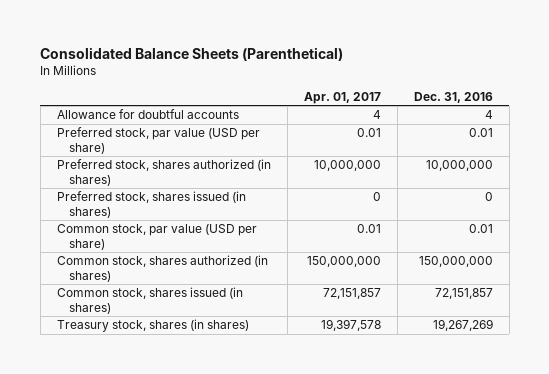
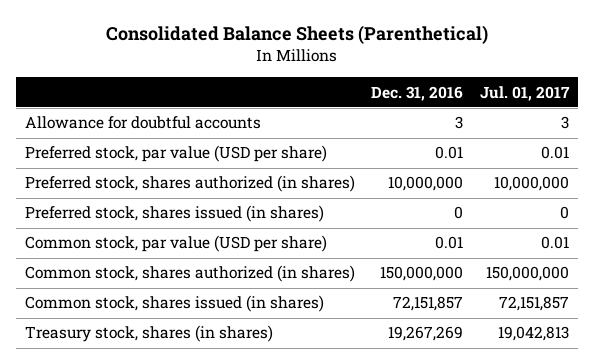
[303,91,381,104] Apr. 01, 2017 -> none
none -> [480,85,571,101] Jul. 01, 2017
[484,110,493,120] 4 -> [455,116,464,130] 3

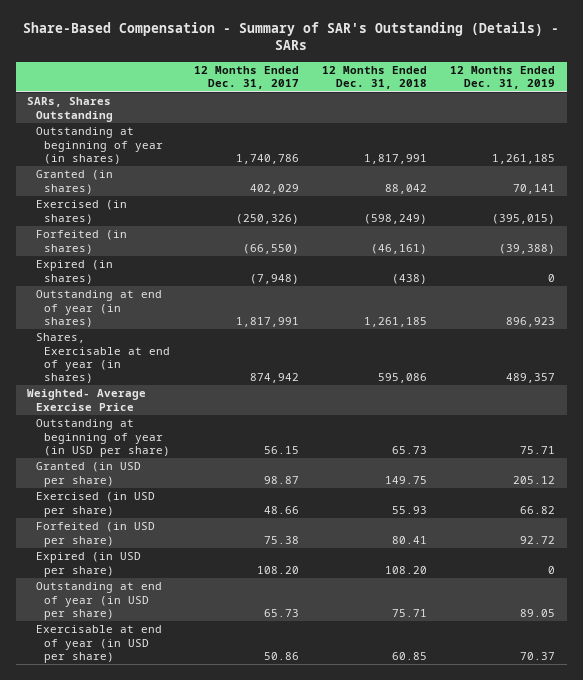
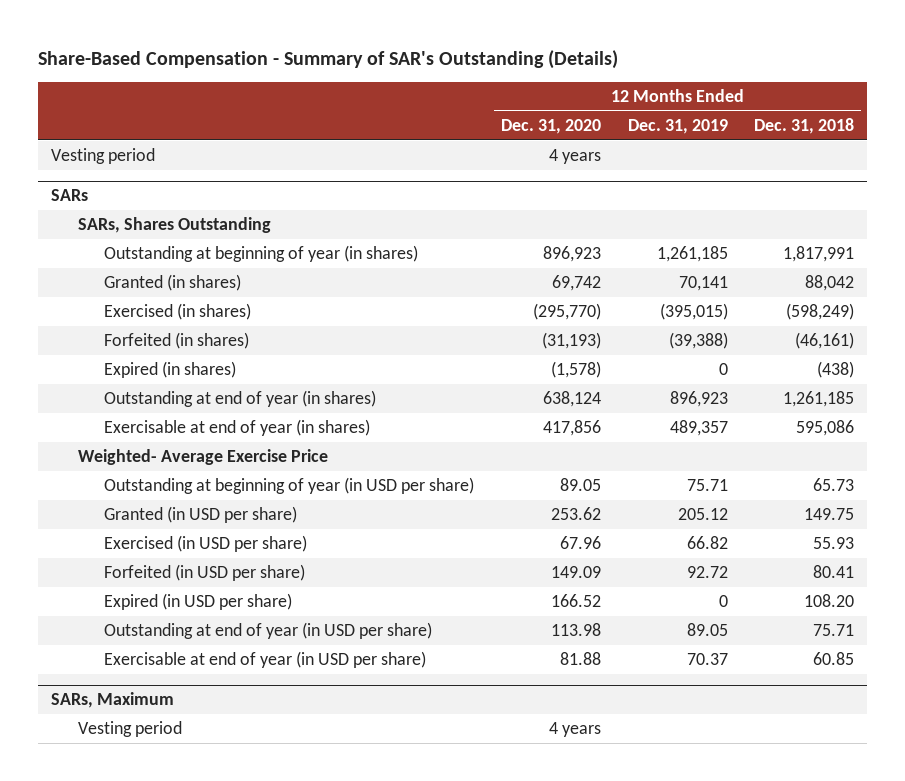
[23,22,560,51] Share-Based Compensation - Summary of SAR's Outstanding (Details) - SARs -> [38,49,619,69] Share-Based Compensation - Summary of SAR's Outstanding (Details)
[193,66,299,90] 12 Months Ended Dec. 31, 2017 -> none
none -> [500,118,601,134] Dec. 31, 2020
none -> [51,147,156,164] Vesting period
none -> [51,189,89,202] SARs
[35,333,171,383] Shares, Exercisable at end of year (in shares) -> [104,418,371,436] Exercisable at end of year (in shares)
none -> [51,692,175,709] SARs, Maximum
none -> [77,720,182,737] Vesting period

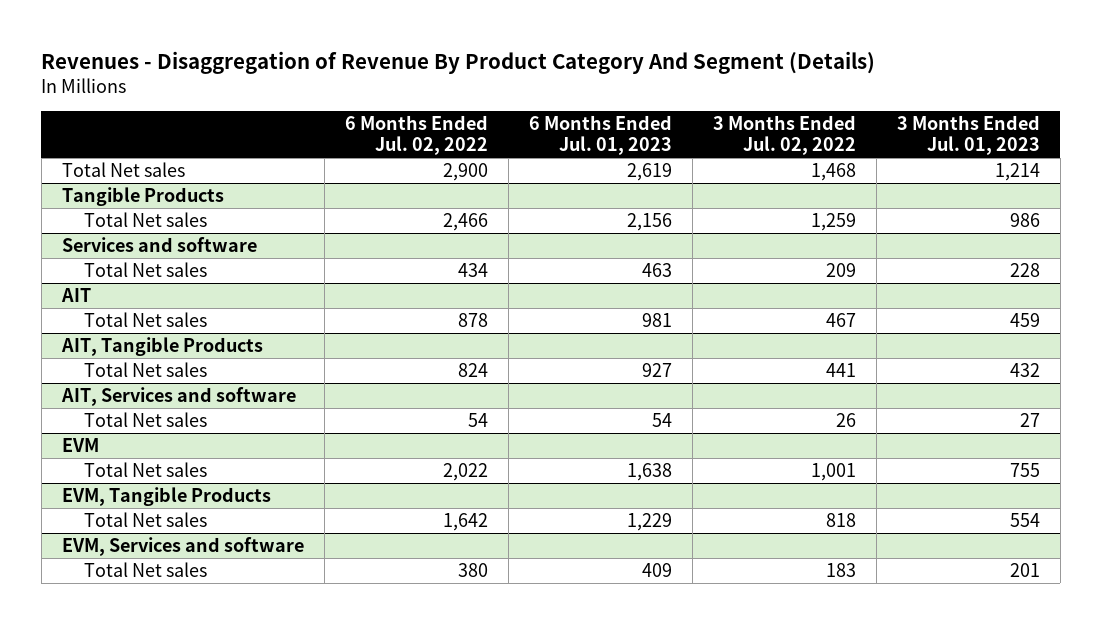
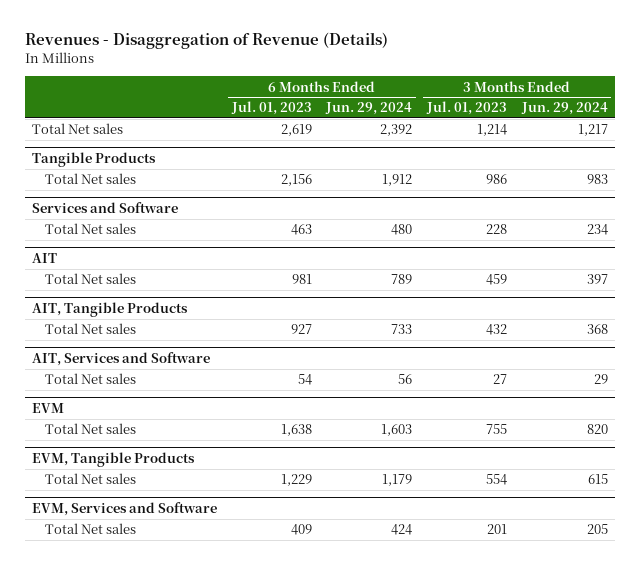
[41,50,876,74] Revenues - Disaggregation of Revenue By Product Category And Segment (Details) -> [24,32,388,50] Revenues - Disaggregation of Revenue (Details)
[344,114,488,155] 6 Months Ended Jul. 02, 2022 -> none
[712,114,856,155] 3 Months Ended Jul. 02, 2022 -> none
none -> [325,102,413,116] Jun. 29, 2024
none -> [520,102,608,116] Jun. 29, 2024
[61,237,257,253] Services and software -> [32,202,179,214] Services and Software
[60,387,296,407] AIT, Services and software -> [32,352,211,367] AIT, Services and Software
[61,537,304,557] EVM, Services and software -> [32,502,218,517] EVM, Services and Software

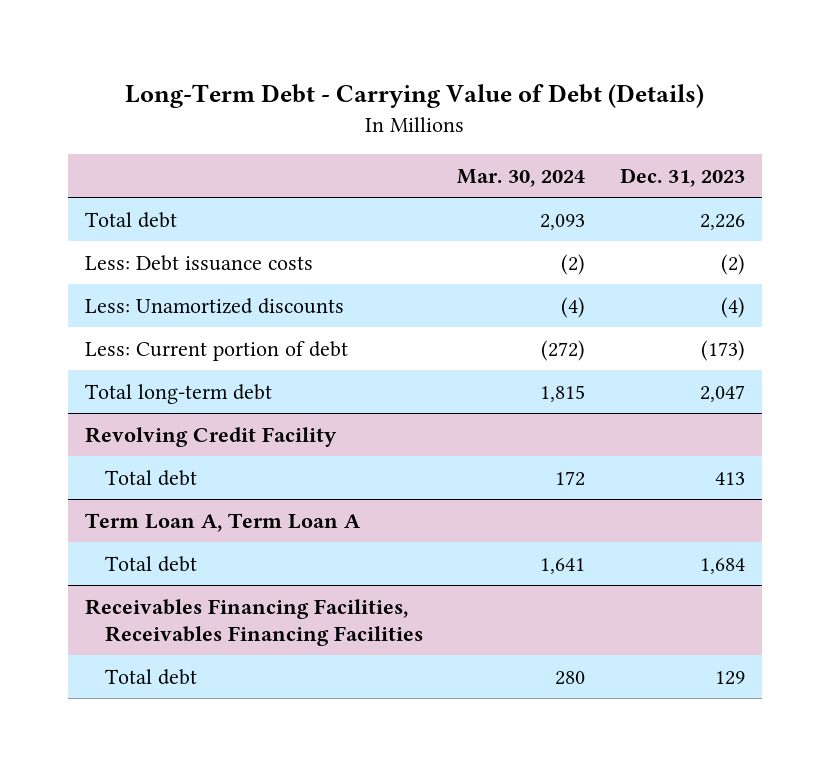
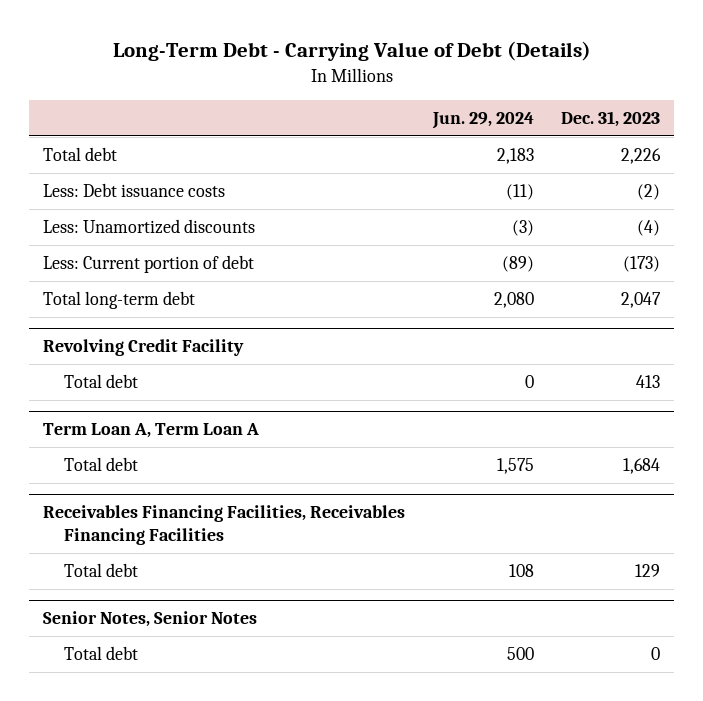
[457,168,586,187] Mar. 30, 2024 -> none
none -> [431,111,534,129] Jun. 29, 2024
none -> [42,611,257,628] Senior Notes, Senior Notes
none -> [64,646,139,661] Total debt

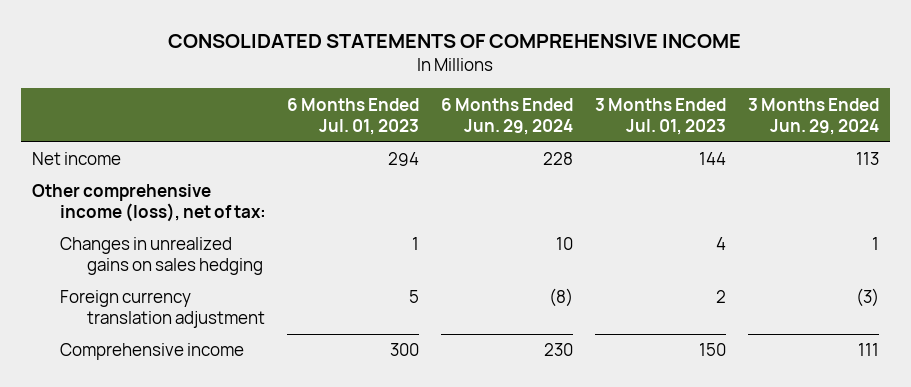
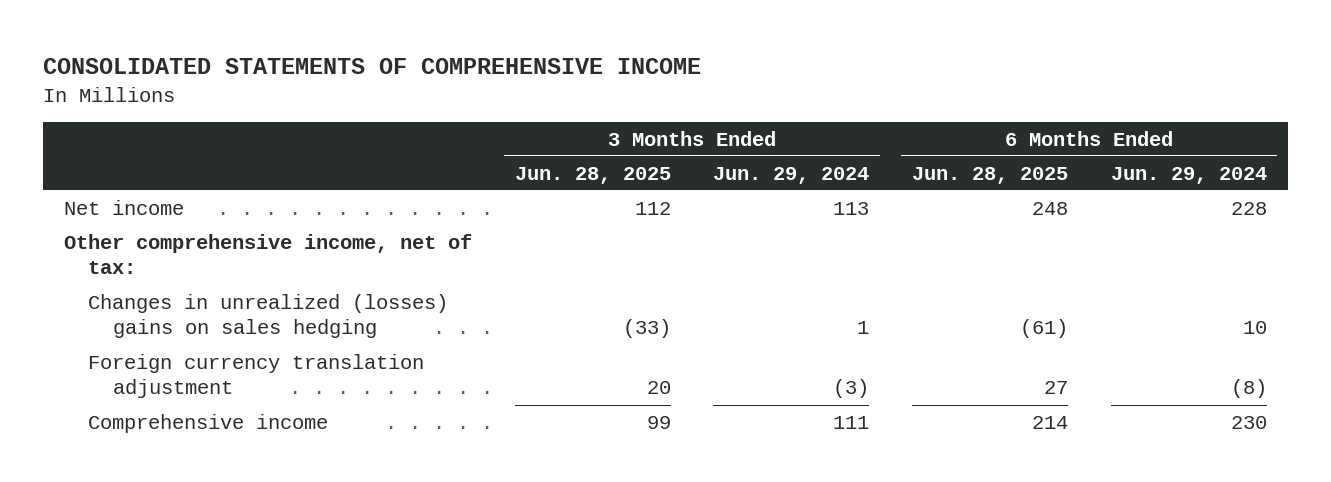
[287,97,420,135] 6 Months Ended Jul. 01, 2023 -> none
[594,97,726,135] 3 Months Ended Jul. 01, 2023 -> none
none -> [514,166,671,184] Jun. 28, 2025
none -> [911,166,1068,184] Jun. 28, 2025
[32,184,266,223] Other comprehensive income (loss), net of tax: -> [63,233,472,275] Other comprehensive income, net of tax:
[59,237,263,276] Changes in unrealized gains on sales hedging -> [88,293,449,339] Changes in unrealized (losses) gains on sales hedging

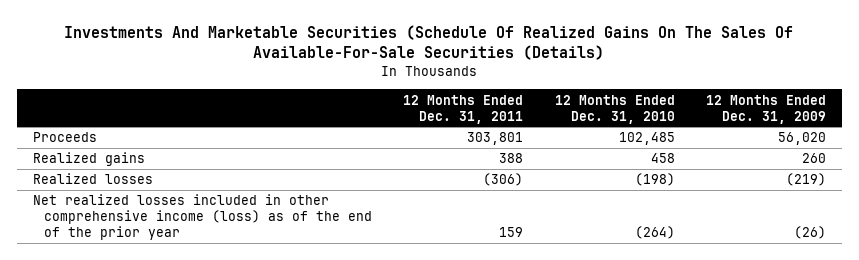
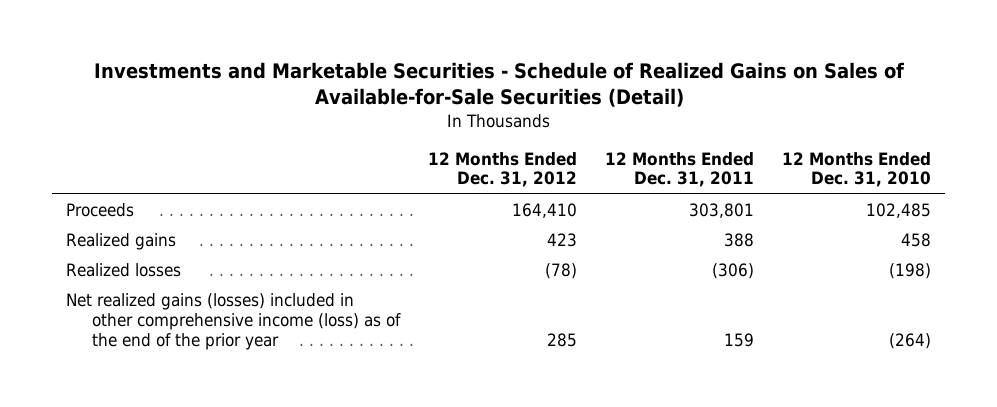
[64,24,794,61] Investments And Marketable Securities (Schedule Of Realized Gains On The Sales Of Available-For-Sale Securities (Details) -> [93,61,904,107] Investments and Marketable Securities - Schedule of Realized Gains on Sales of Available-for-Sale Securities (Detail)
[705,94,826,124] 12 Months Ended Dec. 31, 2009 -> none
none -> [428,151,578,188] 12 Months Ended Dec. 31, 2012
[32,194,373,241] Net realized losses included in other comprehensive income (loss) as of the end of the prior year -> [65,293,402,351] Net realized gains (losses) included in other comprehensive income (loss) as of the end of the prior year

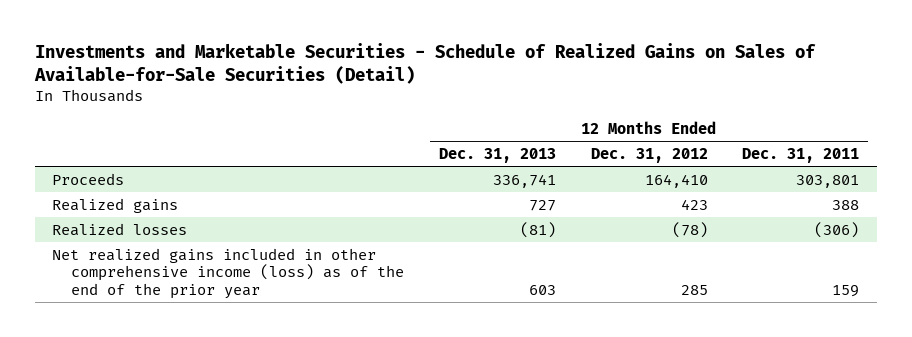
[782,151,932,188] 12 Months Ended Dec. 31, 2010 -> none
none -> [438,147,556,163] Dec. 31, 2013
[65,293,402,351] Net realized gains (losses) included in other comprehensive income (loss) as of the end of the prior year -> [52,247,405,300] Net realized gains included in other comprehensive income (loss) as of the end of the prior year

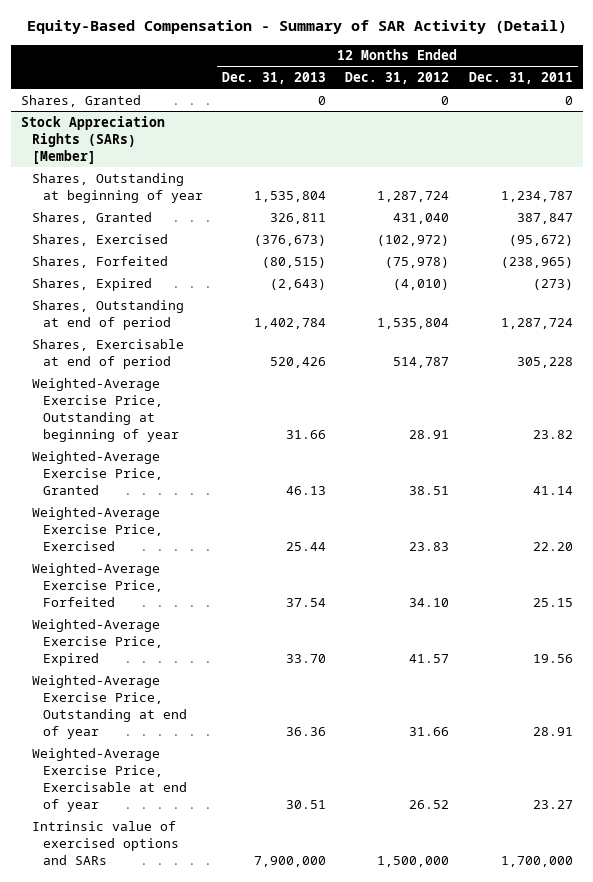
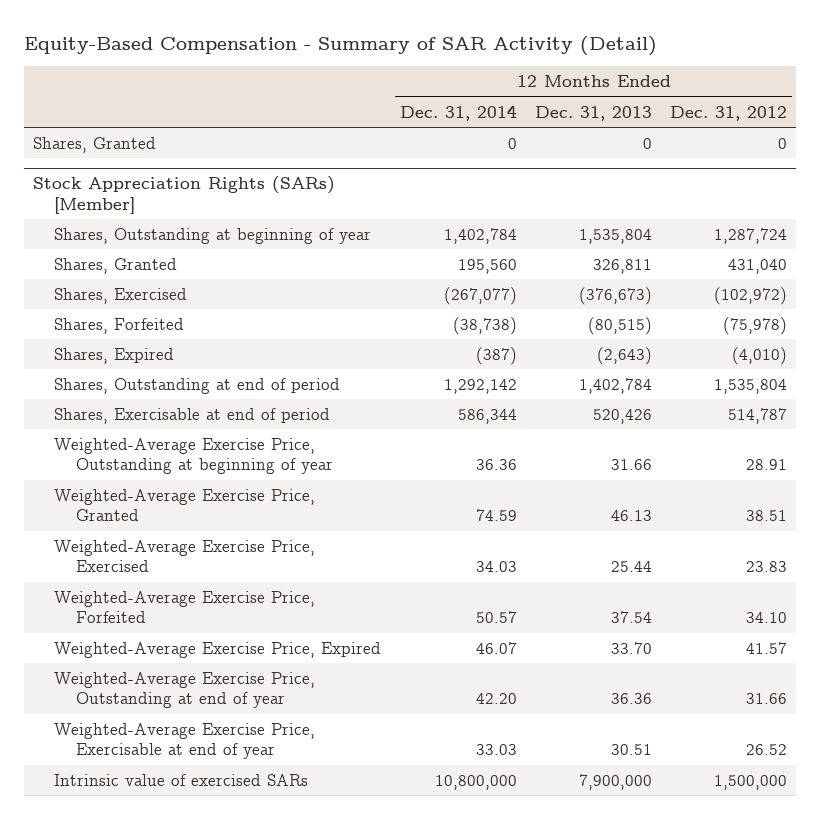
[468,71,573,84] Dec. 31, 2011 -> none
none -> [399,104,517,121] Dec. 31, 2014
[31,820,179,865] Intrinsic value of exercised options and SARs -> [54,773,309,786] Intrinsic value of exercised SARs

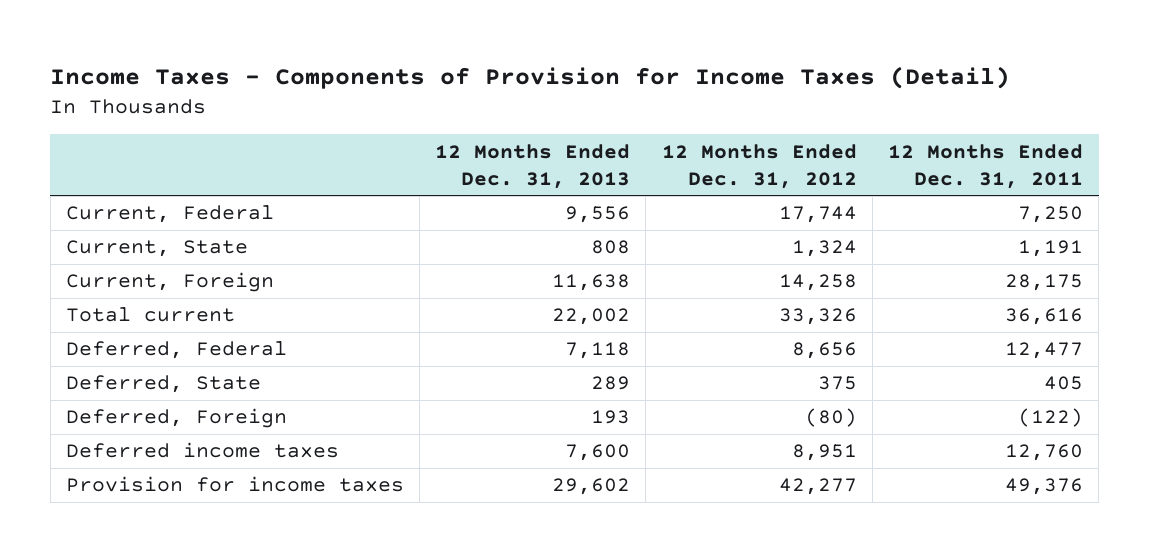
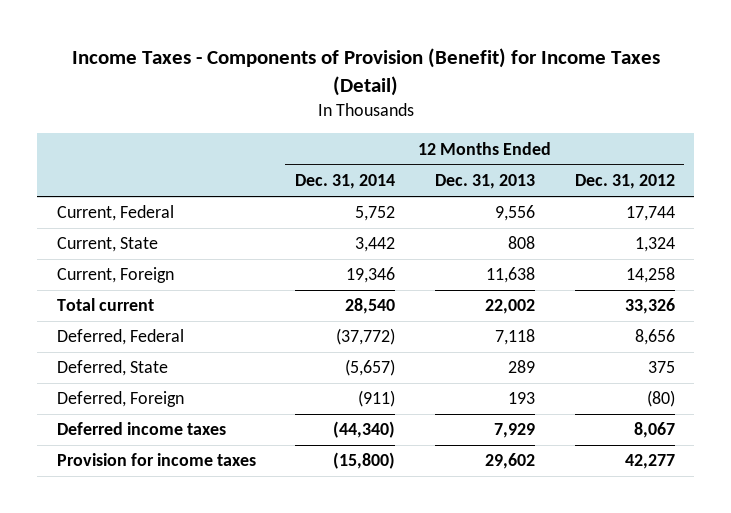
[50,65,1011,89] Income Taxes - Components of Provision for Income Taxes (Detail) -> [71,48,660,96] Income Taxes - Components of Provision (Benefit) for Income Taxes (Detail)
[887,143,1083,189] 12 Months Ended Dec. 31, 2011 -> none
none -> [295,174,396,190] Dec. 31, 2014
[565,444,631,462] 7,600 -> [493,423,535,439] 7,929
[791,444,857,462] 8,951 -> [633,422,675,439] 8,067

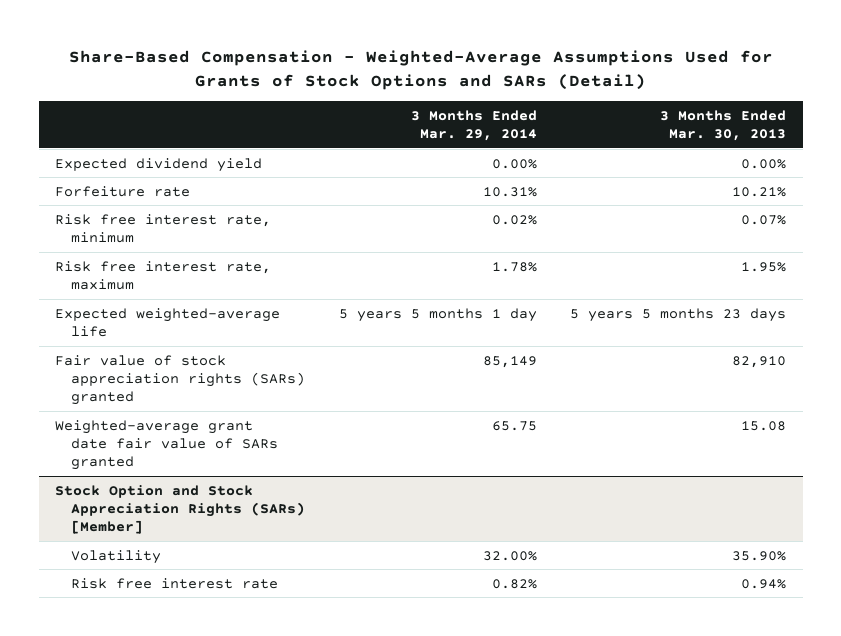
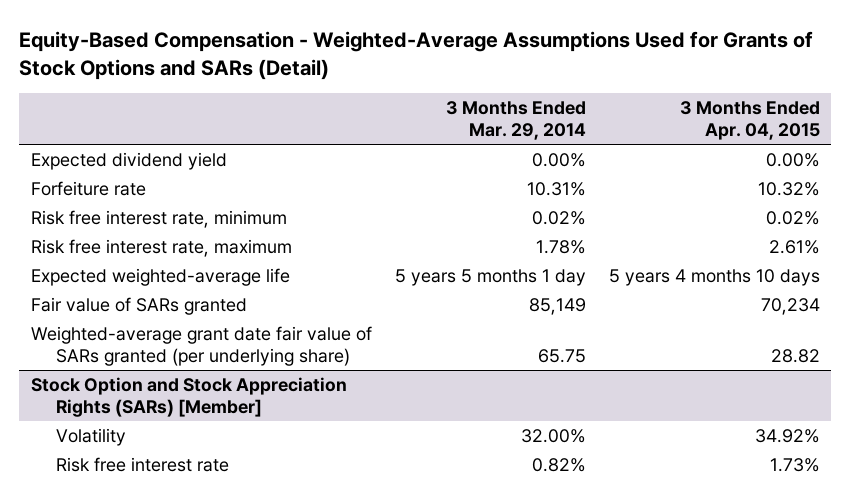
[68,50,773,90] Share-Based Compensation - Weighted-Average Assumptions Used for Grants of Stock Options and SARs (Detail) -> [19,31,814,81] Equity-Based Compensation - Weighted-Average Assumptions Used for Grants of Stock Options and SARs (Detail)
[659,109,786,142] 3 Months Ended Mar. 30, 2013 -> none
none -> [679,100,820,141] 3 Months Ended Apr. 04, 2015
[55,354,306,406] Fair value of stock appreciation rights (SARs) granted -> [30,296,247,315] Fair value of SARs granted
[55,419,279,471] Weighted-average grant date fair value of SARs granted -> [30,325,372,367] Weighted-average grant date fair value of SARs granted (per underlying share)

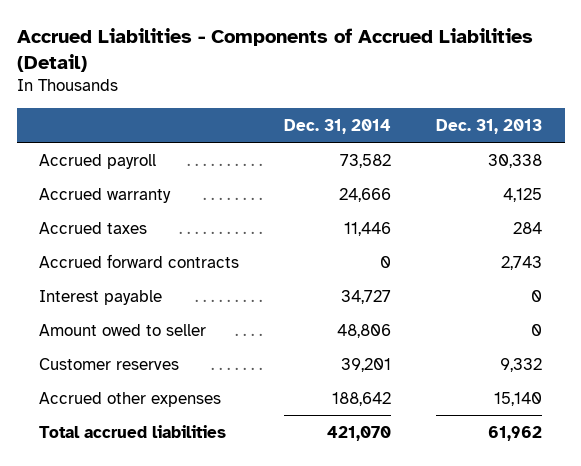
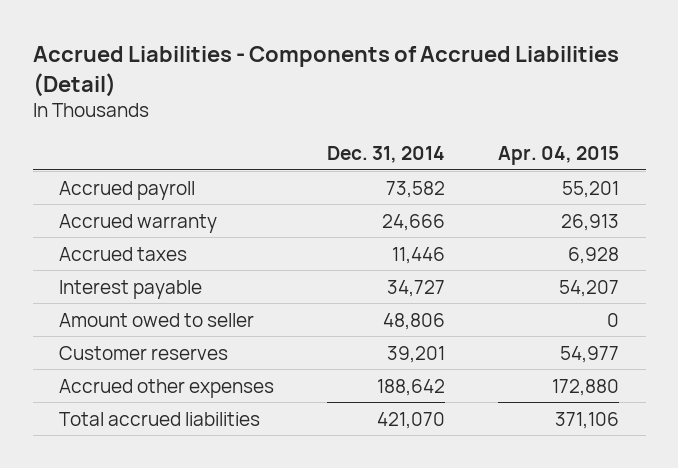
[436,118,543,134] Dec. 31, 2013 -> none
none -> [498,146,620,166] Apr. 04, 2015
[39,253,240,268] Accrued forward contracts -> none

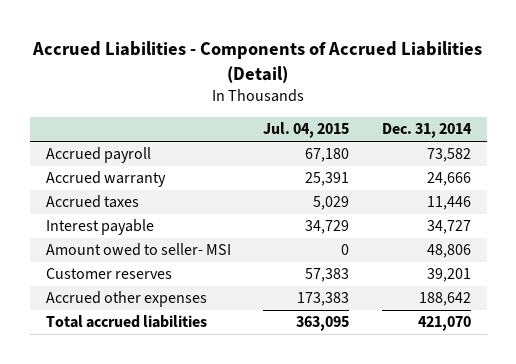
[498,146,620,166] Apr. 04, 2015 -> none
none -> [263,122,350,139] Jul. 04, 2015
[59,312,255,327] Amount owed to seller -> [45,243,231,257] Amount owed to seller- MSI

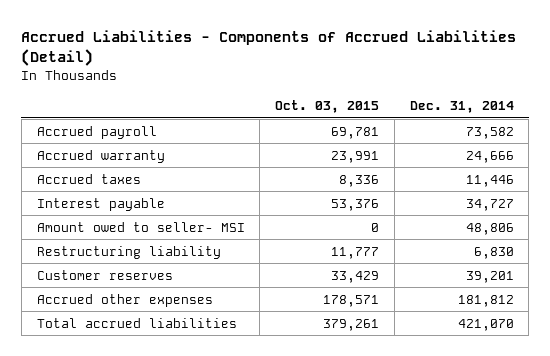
[263,122,350,139] Jul. 04, 2015 -> none
none -> [275,99,380,113] Oct. 03, 2015
none -> [36,245,221,259] Restructuring liability
[418,292,471,307] 188,642 -> [457,294,514,307] 181,812

